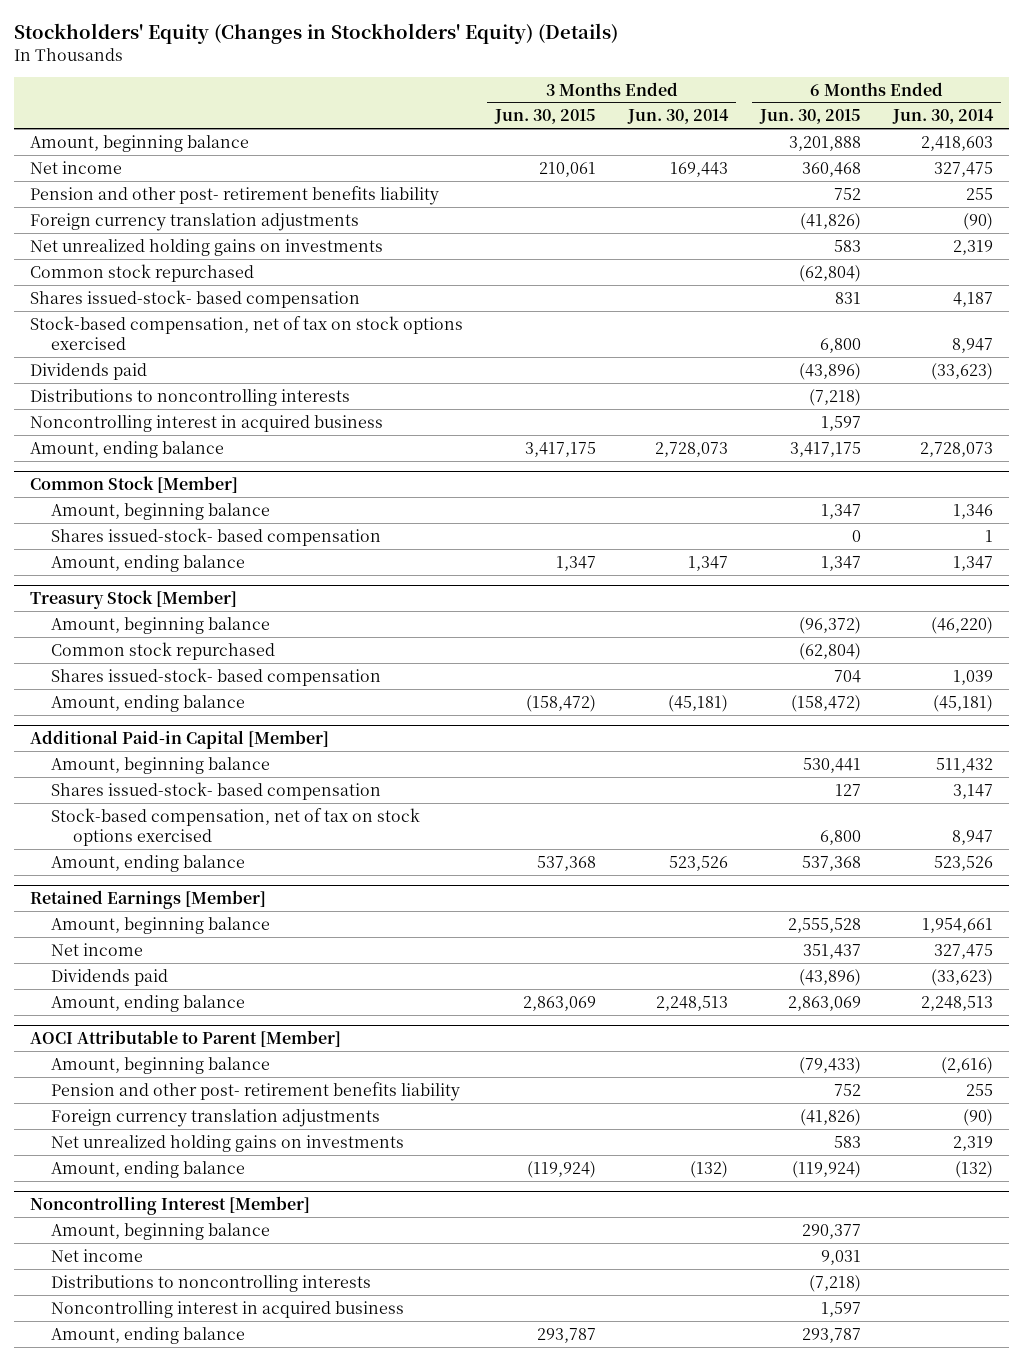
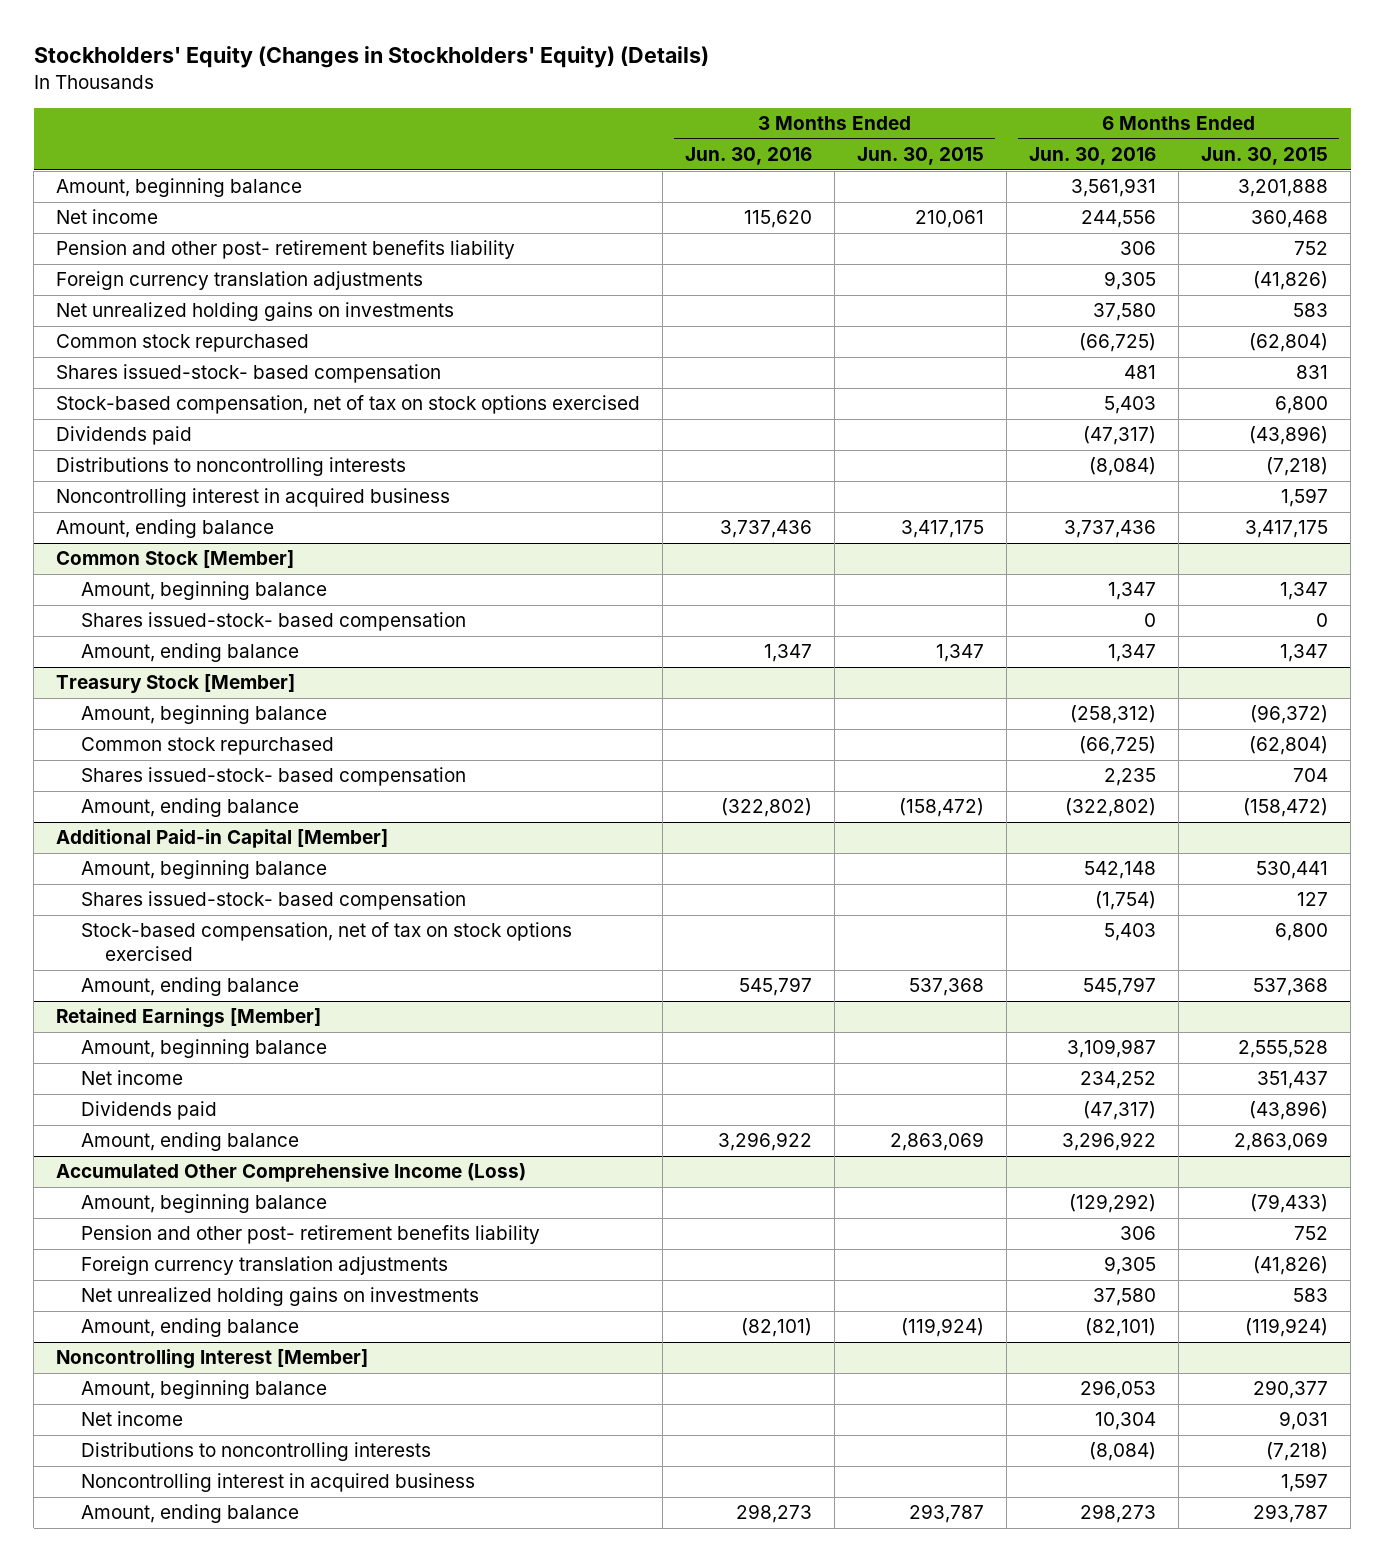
[627,109,730,125] Jun. 30, 2014 -> none
[892,109,995,125] Jun. 30, 2014 -> none
none -> [685,146,813,165] Jun. 30, 2016
none -> [1029,146,1157,165] Jun. 30, 2016
[30,1029,342,1047] AOCI Attributable to Parent [Member] -> [56,1163,527,1183] Accumulated Other Comprehensive Income (Loss)

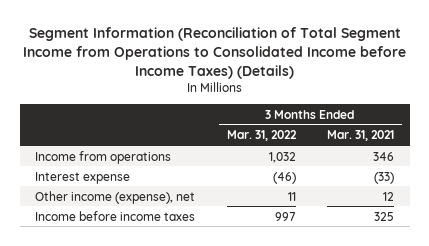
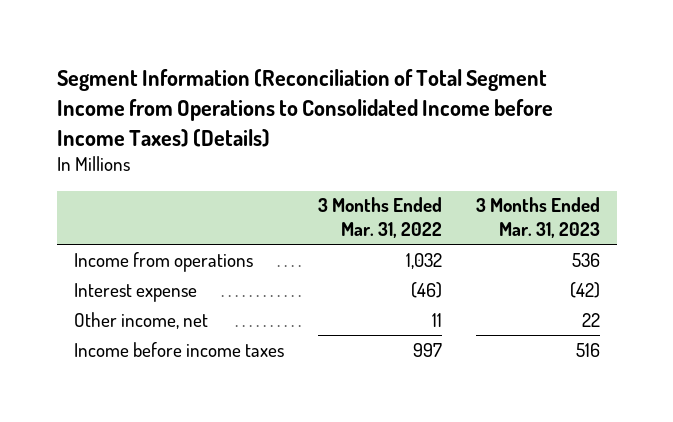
[326,130,394,142] Mar. 31, 2021 -> none
none -> [475,197,600,239] 3 Months Ended Mar. 31, 2023
[35,190,196,204] Other income (expense), net -> [73,311,208,329] Other income, net

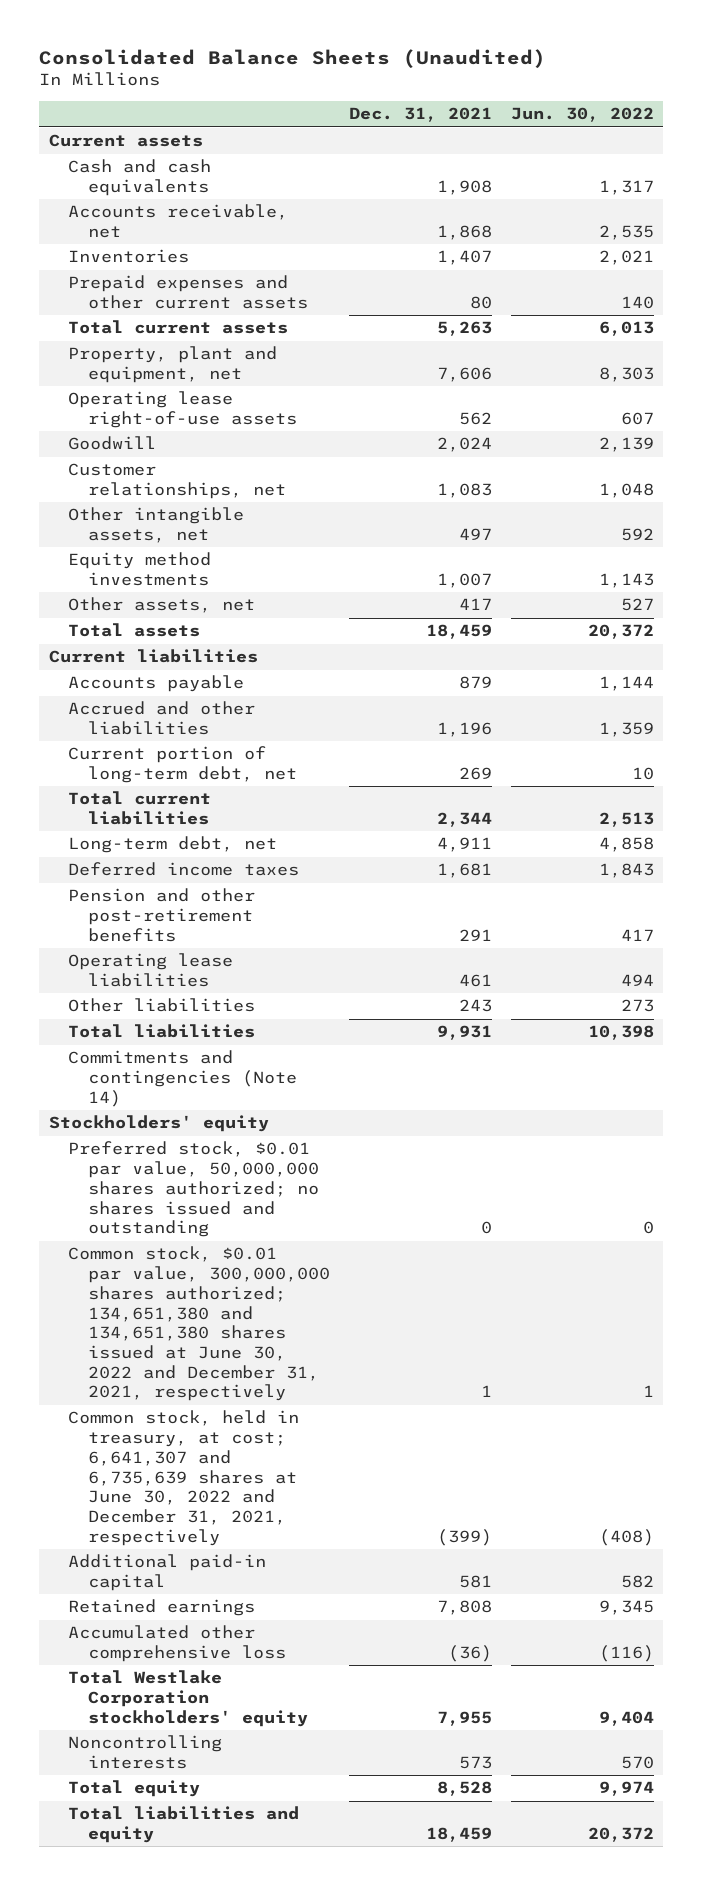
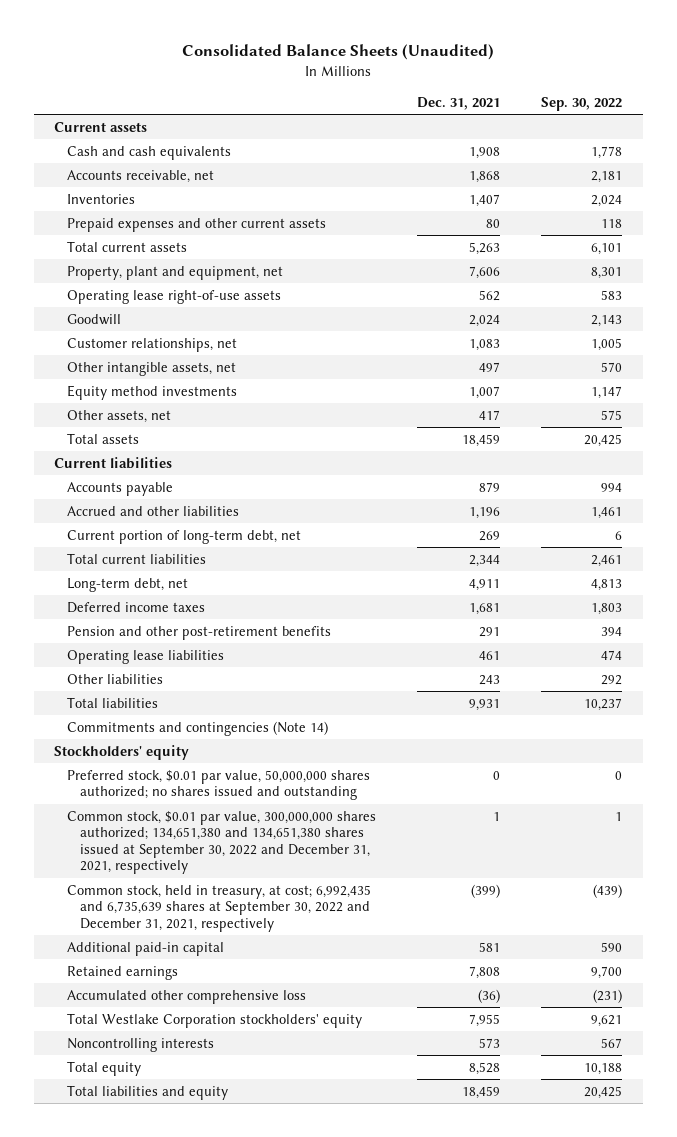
[510,107,654,123] Jun. 30, 2022 -> none
none -> [541,96,623,111] Sep. 30, 2022
[68,1246,330,1402] Common stock, $0.01 par value, 300,000,000 shares authorized; 134,651,380 and 134,651,380 shares issued at June 30, 2022 and December 31, 2021, respectively -> [67,810,377,875] Common stock, $0.01 par value, 300,000,000 shares authorized; 134,651,380 and 134,651,380 shares issued at September 30, 2022 and December 31, 2021, respectively
[68,1410,300,1546] Common stock, held in treasury, at cost; 6,641,307 and 6,735,639 shares at June 30, 2022 and December 31, 2021, respectively -> [67,884,372,932] Common stock, held in treasury, at cost; 6,992,435 and 6,735,639 shares at September 30, 2022 and December 31, 2021, respectively

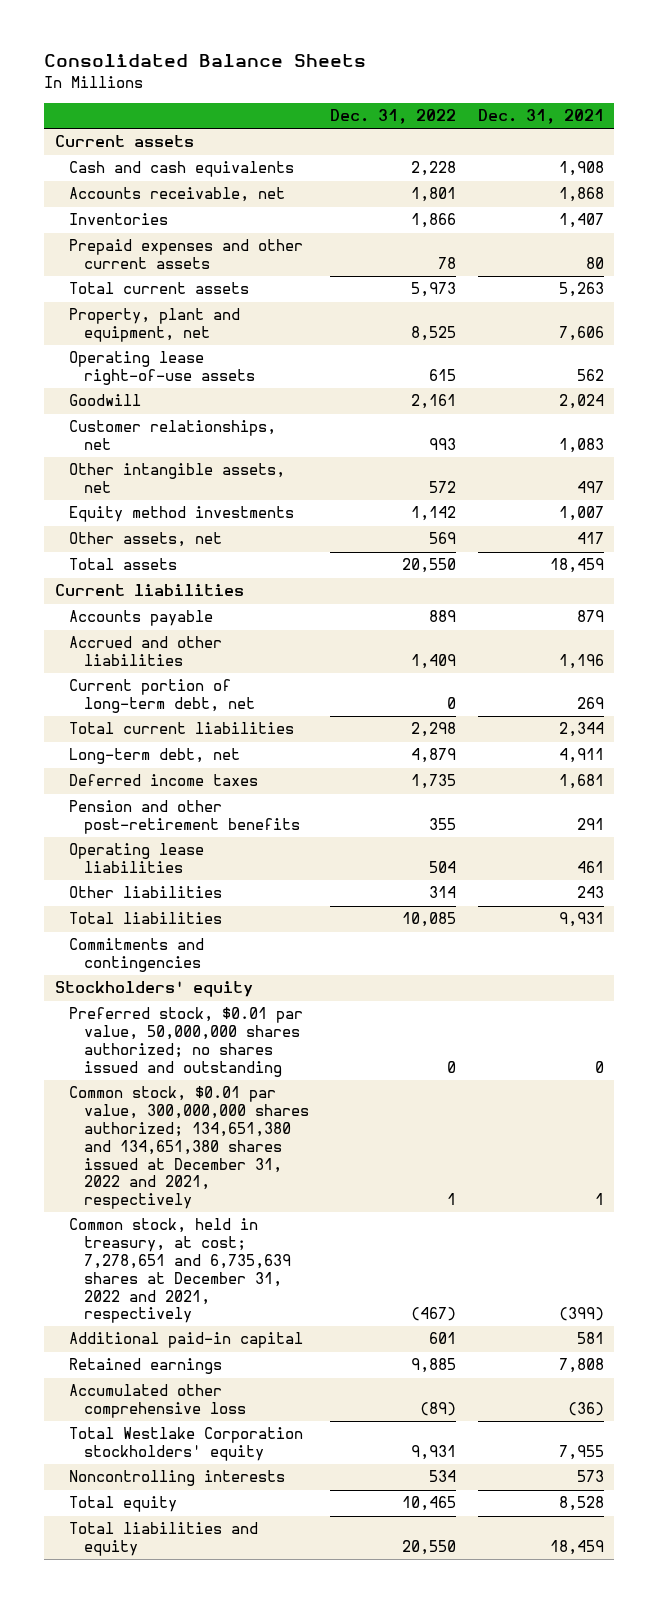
[182,44,495,61] Consolidated Balance Sheets (Unaudited) -> [44,54,367,68] Consolidated Balance Sheets
[541,96,623,111] Sep. 30, 2022 -> none
none -> [330,109,457,125] Dec. 31, 2022
[67,720,329,736] Commitments and contingencies (Note 14) -> [69,938,205,973] Commitments and contingencies
[67,810,377,875] Common stock, $0.01 par value, 300,000,000 shares authorized; 134,651,380 and 134,651,380 shares issued at September 30, 2022 and December 31, 2021, respectively -> [69,1086,310,1210] Common stock, $0.01 par value, 300,000,000 shares authorized; 134,651,380 and 134,651,380 shares issued at December 31, 2022 and 2021, respectively
[67,884,372,932] Common stock, held in treasury, at cost; 6,992,435 and 6,735,639 shares at September 30, 2022 and December 31, 2021, respectively -> [69,1218,292,1324] Common stock, held in treasury, at cost; 7,278,651 and 6,735,639 shares at December 31, 2022 and 2021, respectively

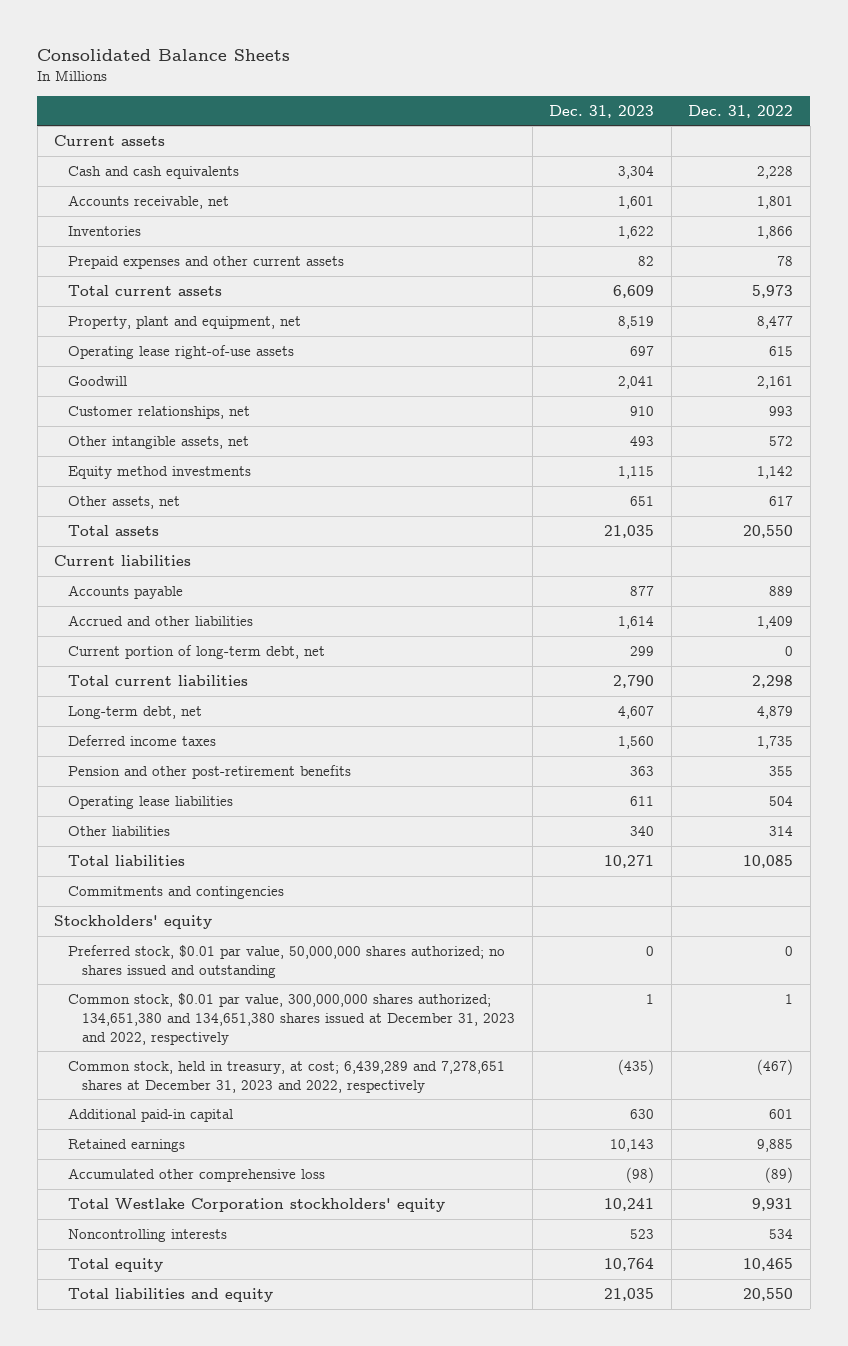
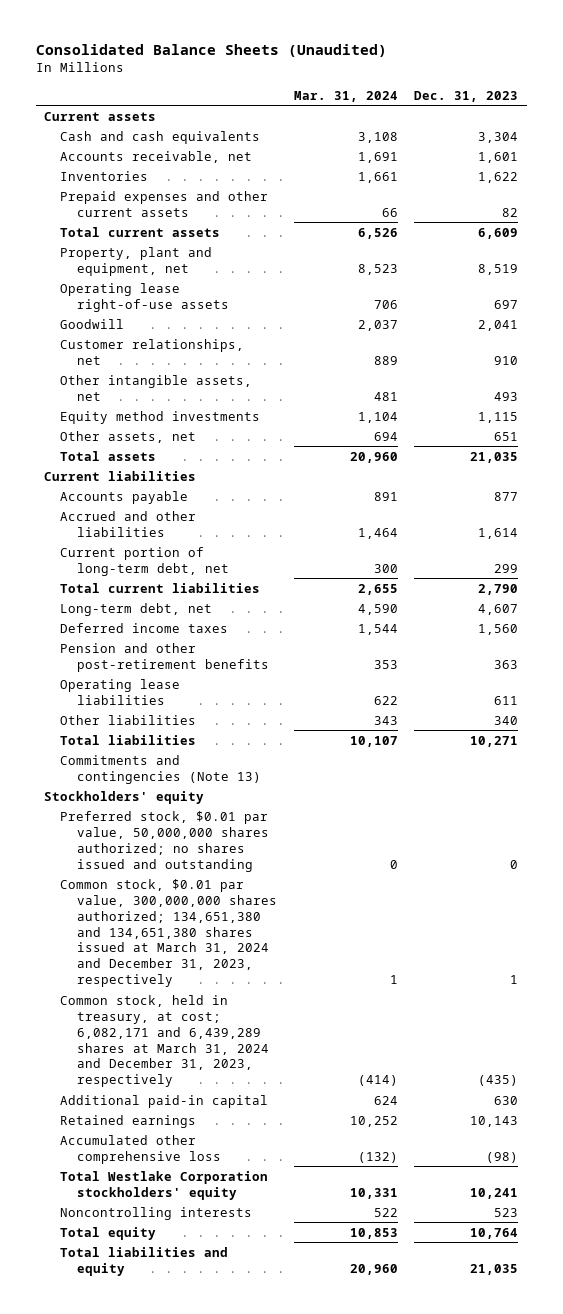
[37,48,291,61] Consolidated Balance Sheets -> [35,44,387,58] Consolidated Balance Sheets (Unaudited)
[688,104,794,118] Dec. 31, 2022 -> none
none -> [293,90,398,102] Mar. 31, 2024
[68,885,285,899] Commitments and contingencies -> [60,754,261,784] Commitments and contingencies (Note 13)
[68,992,515,1045] Common stock, $0.01 par value, 300,000,000 shares authorized; 134,651,380 and 134,651,380 shares issued at December 31, 2023 and 2022, respectively -> [60,878,277,988] Common stock, $0.01 par value, 300,000,000 shares authorized; 134,651,380 and 134,651,380 shares issued at March 31, 2024 and December 31, 2023, respectively
[68,1060,506,1093] Common stock, held in treasury, at cost; 6,439,289 and 7,278,651 shares at December 31, 2023 and 2022, respectively -> [60,994,269,1088] Common stock, held in treasury, at cost; 6,082,171 and 6,439,289 shares at March 31, 2024 and December 31, 2023, respectively

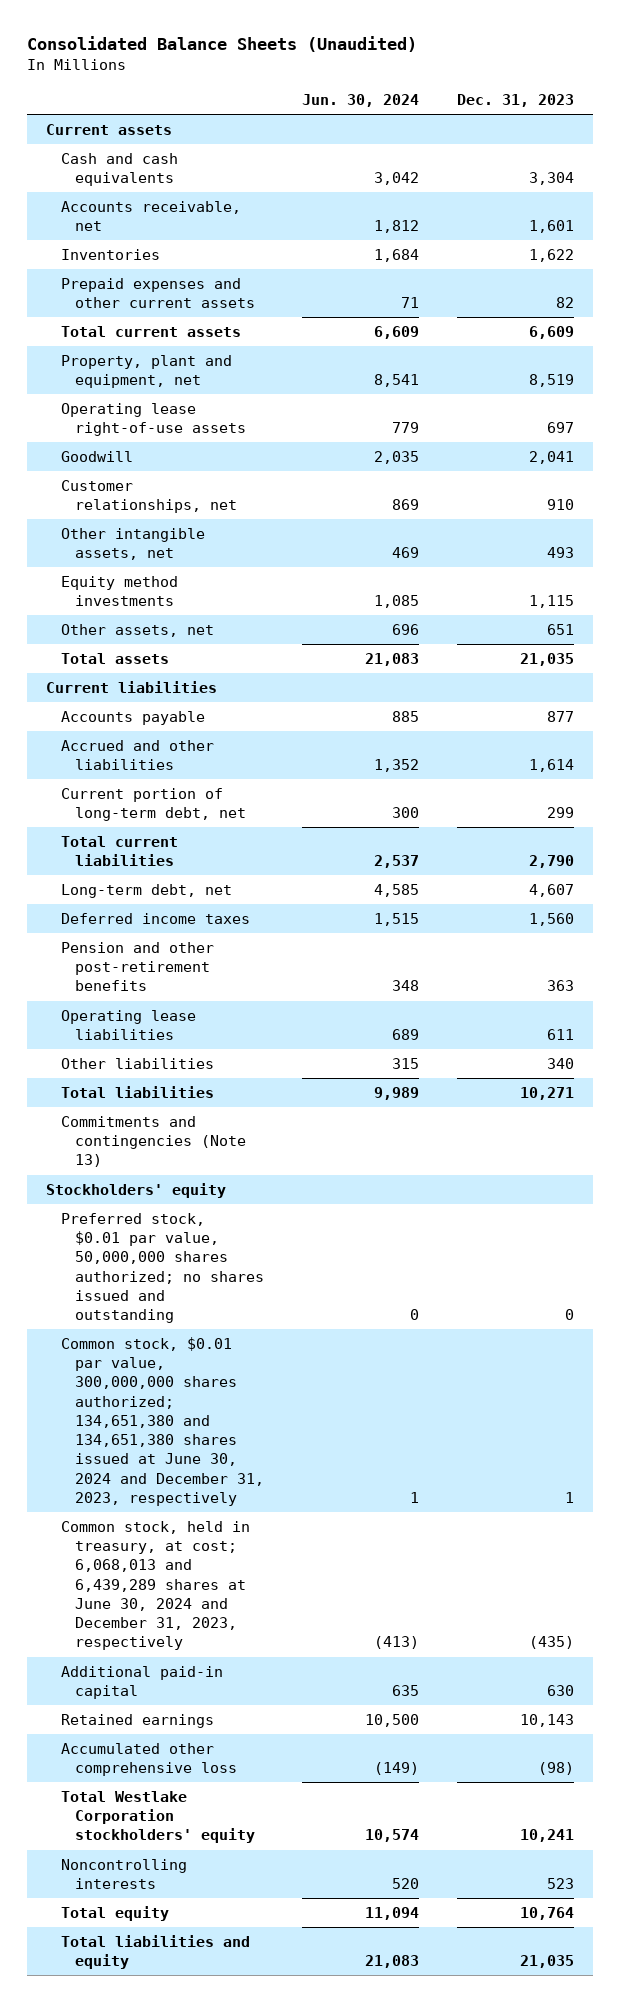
[293,90,398,102] Mar. 31, 2024 -> none
none -> [302,93,420,107] Jun. 30, 2024
[60,878,277,988] Common stock, $0.01 par value, 300,000,000 shares authorized; 134,651,380 and 134,651,380 shares issued at March 31, 2024 and December 31, 2023, respectively -> [60,1336,265,1506] Common stock, $0.01 par value, 300,000,000 shares authorized; 134,651,380 and 134,651,380 shares issued at June 30, 2024 and December 31, 2023, respectively
[60,994,269,1088] Common stock, held in treasury, at cost; 6,082,171 and 6,439,289 shares at March 31, 2024 and December 31, 2023, respectively -> [60,1520,250,1651] Common stock, held in treasury, at cost; 6,068,013 and 6,439,289 shares at June 30, 2024 and December 31, 2023, respectively

